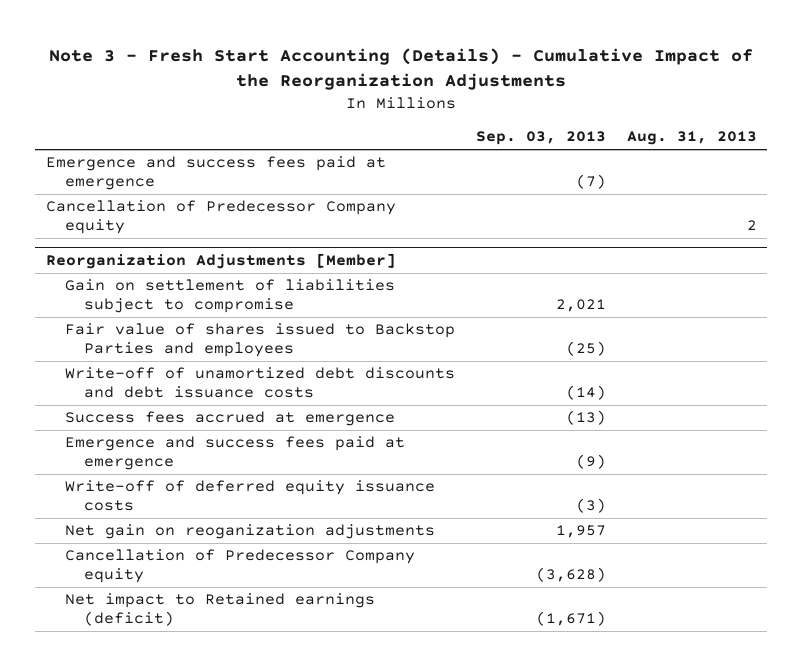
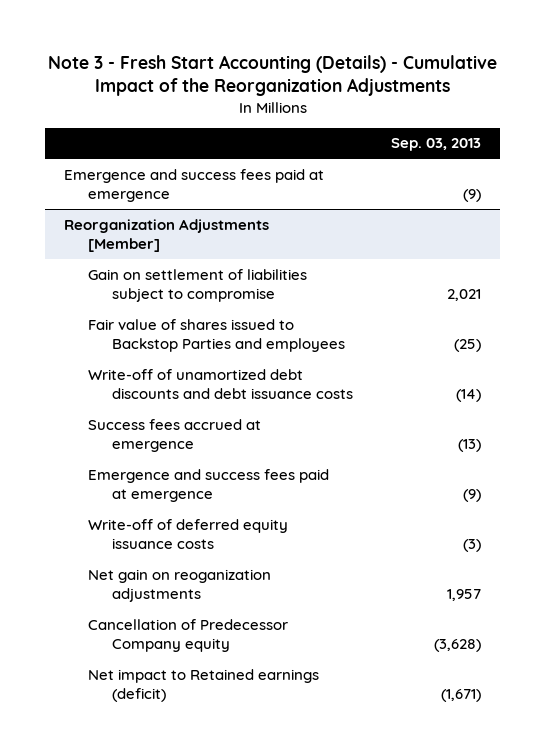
[626,131,757,146] Aug. 31, 2013 -> none
[45,200,396,235] Cancellation of Predecessor Company equity -> none
[575,174,606,190] (7) -> [462,188,481,202] (9)

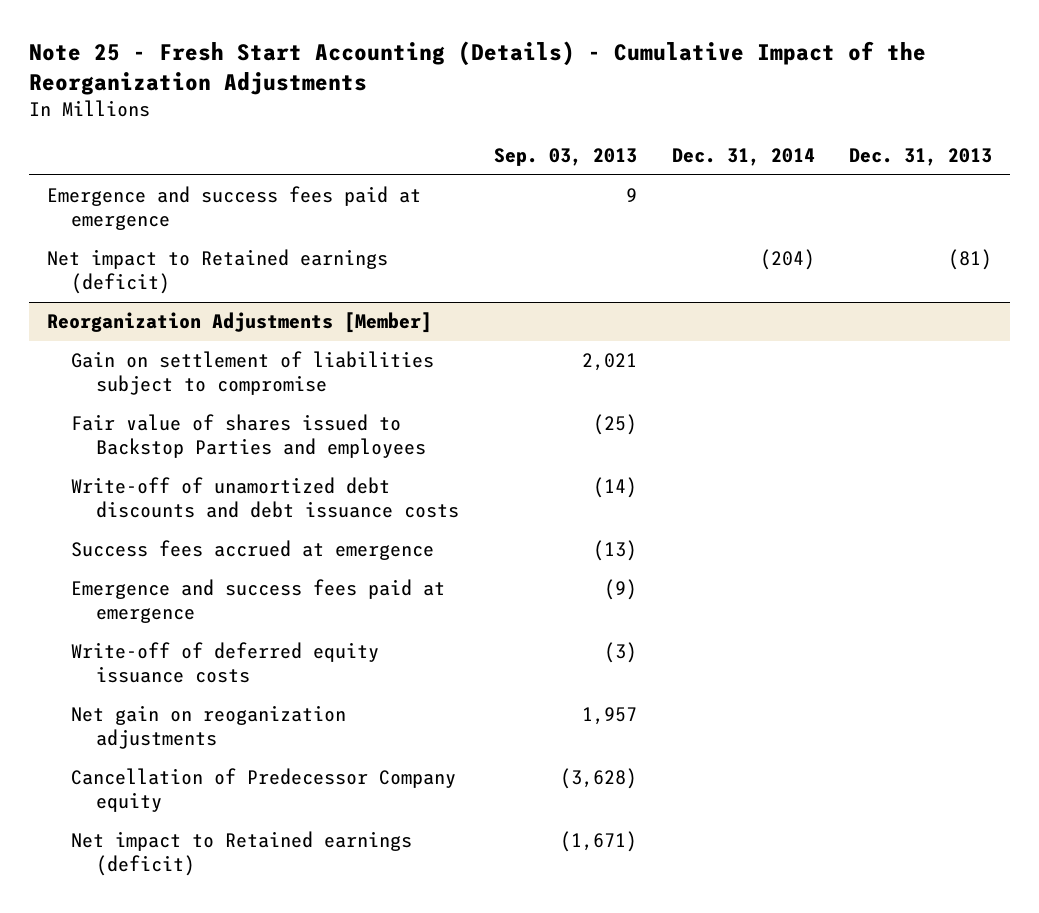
[47,54,497,97] Note 3 - Fresh Start Accounting (Details) - Cumulative Impact of the Reorganization Adjustments -> [29,40,927,95] Note 25 - Fresh Start Accounting (Details) - Cumulative Impact of the Reorganization Adjustments
none -> [671,148,815,167] Dec. 31, 2014
none -> [849,148,993,167] Dec. 31, 2013
[462,188,481,202] (9) -> [625,188,637,203] 9
none -> [46,249,388,295] Net impact to Retained earnings (deficit)

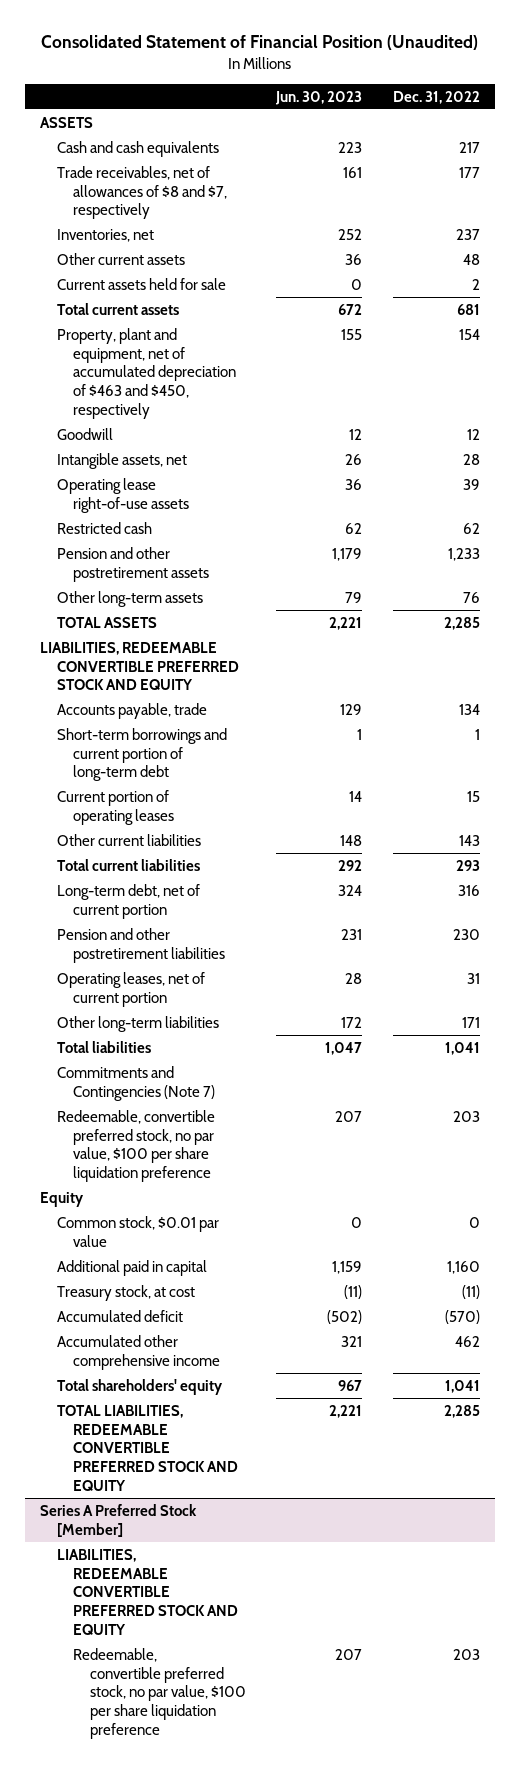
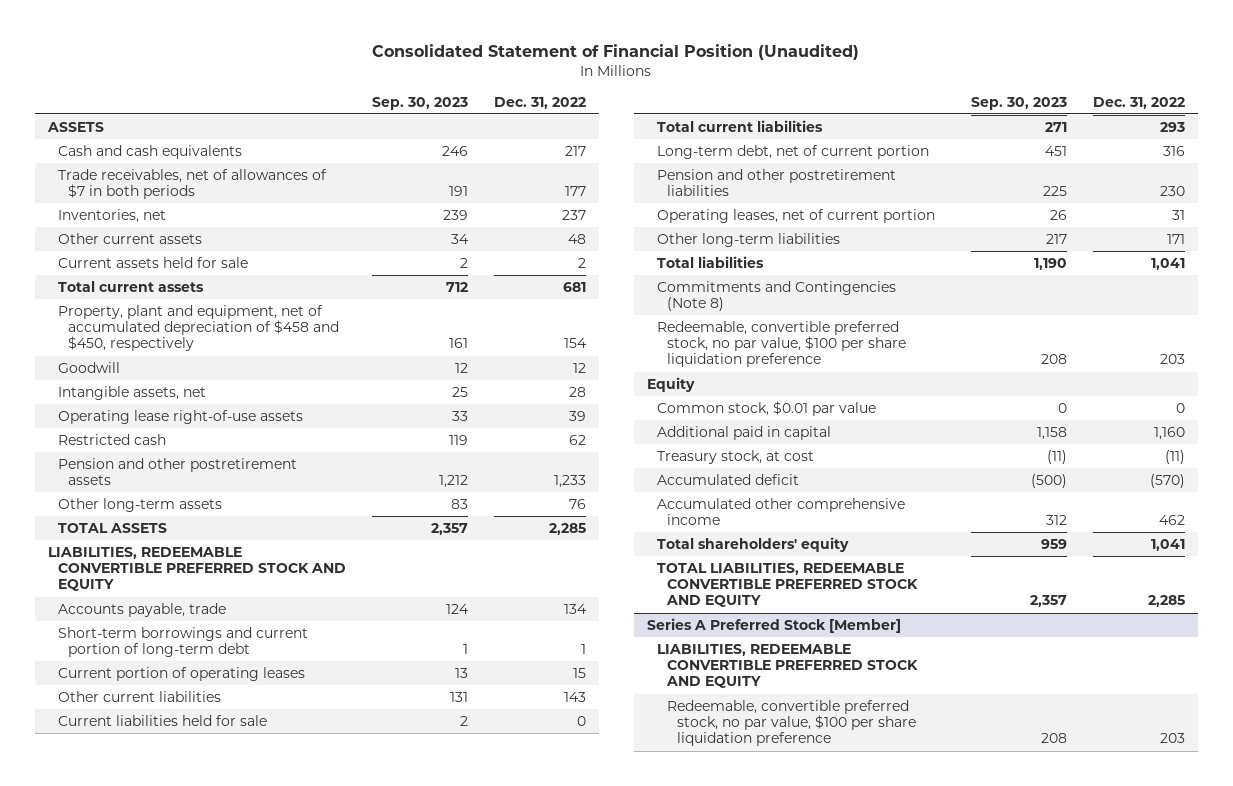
[275,90,363,105] Jun. 30, 2023 -> none
none -> [371,96,468,110] Sep. 30, 2023
[56,165,228,220] Trade receivables, net of allowances of $8 and $7, respectively -> [57,169,327,200] Trade receivables, net of allowances of $7 in both periods
[56,327,237,419] Property, plant and equipment, net of accumulated depreciation of $463 and $450, respectively -> [57,305,339,352] Property, plant and equipment, net of accumulated depreciation of $458 and $450, respectively
none -> [57,715,267,727] Current liabilities held for sale
[56,1065,216,1101] Commitments and Contingencies (Note 7) -> [656,281,896,312] Commitments and Contingencies (Note 8)

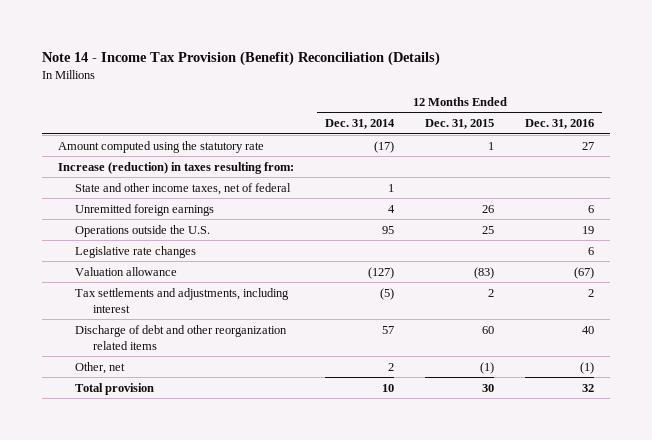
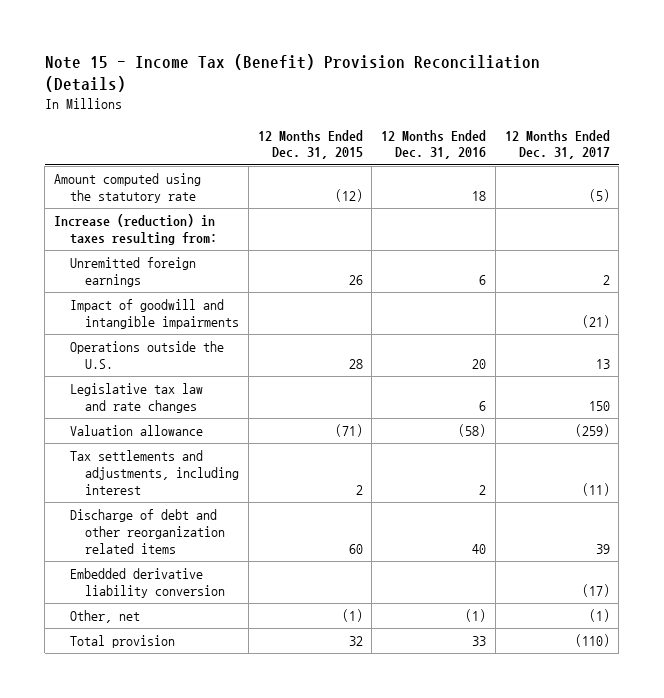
[42,50,441,66] Note 14 - Income Tax Provision (Benefit) Reconciliation (Details) -> [44,53,540,93] Note 15 - Income Tax (Benefit) Provision Reconciliation (Details)
[325,119,396,130] Dec. 31, 2014 -> none
none -> [504,129,610,160] 12 Months Ended Dec. 31, 2017
[488,141,495,150] 1 -> [334,188,363,202] (12)
[582,141,595,150] 27 -> [472,190,487,201] 18
[75,182,292,195] State and other income taxes, net of federal -> none
none -> [69,299,240,329] Impact of goodwill and intangible impairments
[482,225,495,234] 25 -> [348,358,363,369] 28
[582,225,595,234] 19 -> [472,358,487,369] 20
[75,245,197,258] Legislative rate changes -> [69,383,203,413] Legislative tax law and rate changes
[474,266,495,279] (83) -> [334,424,363,438] (71)
[574,266,595,279] (67) -> [458,424,487,438] (58)
none -> [69,568,226,598] Embedded derivative liability conversion
[482,383,495,392] 30 -> [348,636,363,647] 32
[582,383,595,392] 32 -> [472,636,487,647] 33

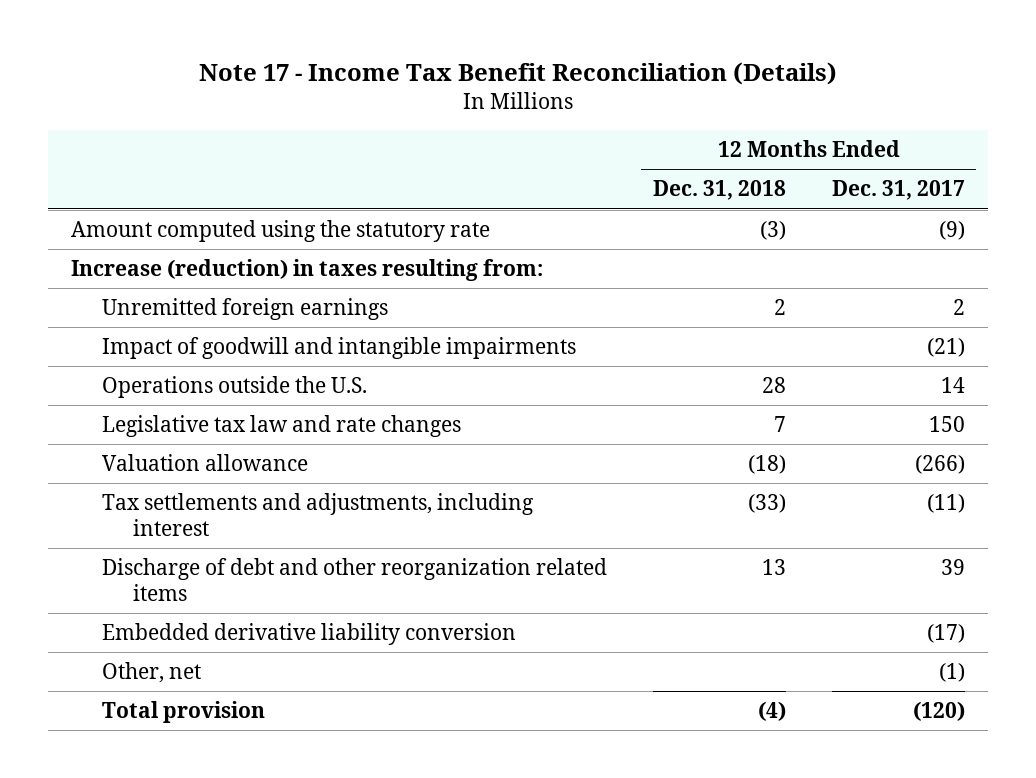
[44,53,540,93] Note 15 - Income Tax (Benefit) Provision Reconciliation (Details) -> [199,61,838,85] Note 17 - Income Tax Benefit Reconciliation (Details)
[257,129,363,160] 12 Months Ended Dec. 31, 2015 -> none
[381,129,487,160] 12 Months Ended Dec. 31, 2016 -> none
none -> [652,180,786,201] Dec. 31, 2018
[588,188,610,202] (5) -> [938,221,965,241] (9)
[595,358,610,369] 13 -> [940,377,965,394] 14
[574,424,610,438] (259) -> [914,455,965,475] (266)
[574,634,610,648] (110) -> [912,701,965,722] (120)

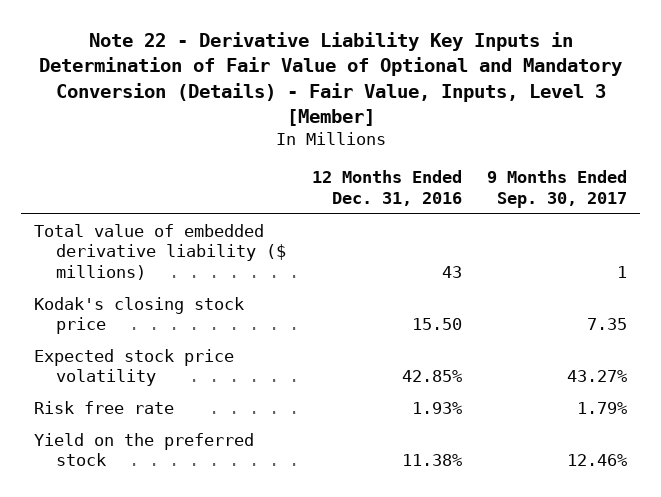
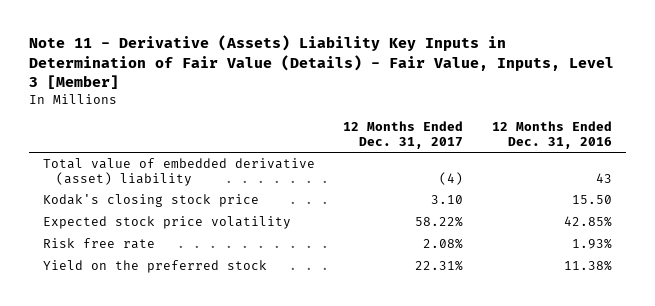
[38,31,622,127] Note 22 - Derivative Liability Key Inputs in Determination of Fair Value of Optional and Mandatory Conversion (Details) - Fair Value, Inputs, Level 3 [Member] -> [28,35,614,89] Note 11 - Derivative (Assets) Liability Key Inputs in Determination of Fair Value (Details) - Fair Value, Inputs, Level 3 [Member]
[487,170,628,208] 9 Months Ended Sep. 30, 2017 -> none
none -> [343,121,464,149] 12 Months Ended Dec. 31, 2017
[34,223,287,280] Total value of embedded derivative liability ($ millions) -> [43,158,316,186] Total value of embedded derivative (asset) liability

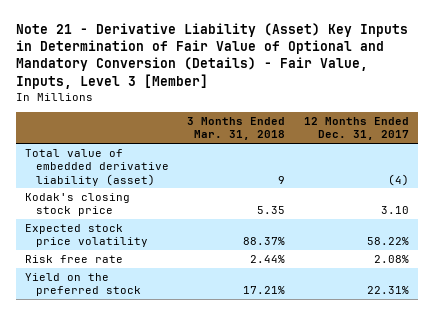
[28,35,614,89] Note 11 - Derivative (Assets) Liability Key Inputs in Determination of Fair Value (Details) - Fair Value, Inputs, Level 3 [Member] -> [16,22,409,89] Note 21 - Derivative Liability (Asset) Key Inputs in Determination of Fair Value of Optional and Mandatory Conversion (Details) - Fair Value, Inputs, Level 3 [Member]
[491,121,612,149] 12 Months Ended Dec. 31, 2016 -> none
none -> [187,116,286,141] 3 Months Ended Mar. 31, 2018
[43,158,316,186] Total value of embedded derivative (asset) liability -> [25,149,169,186] Total value of embedded derivative liability (asset)

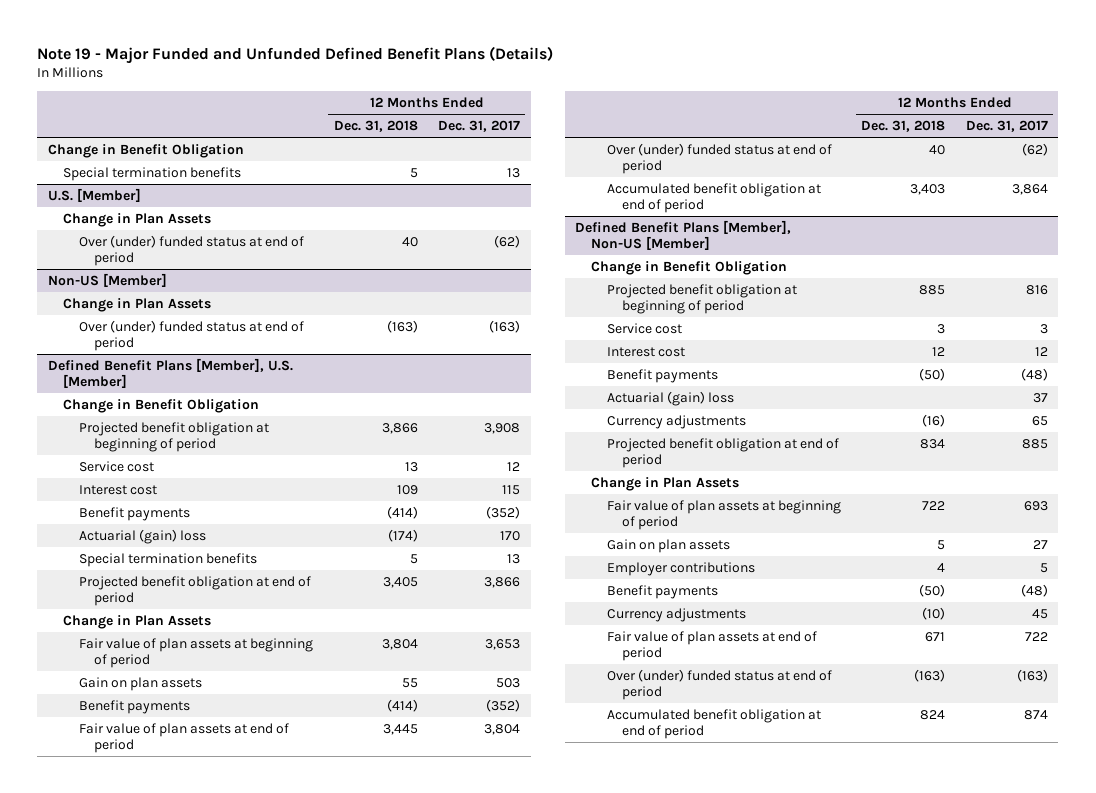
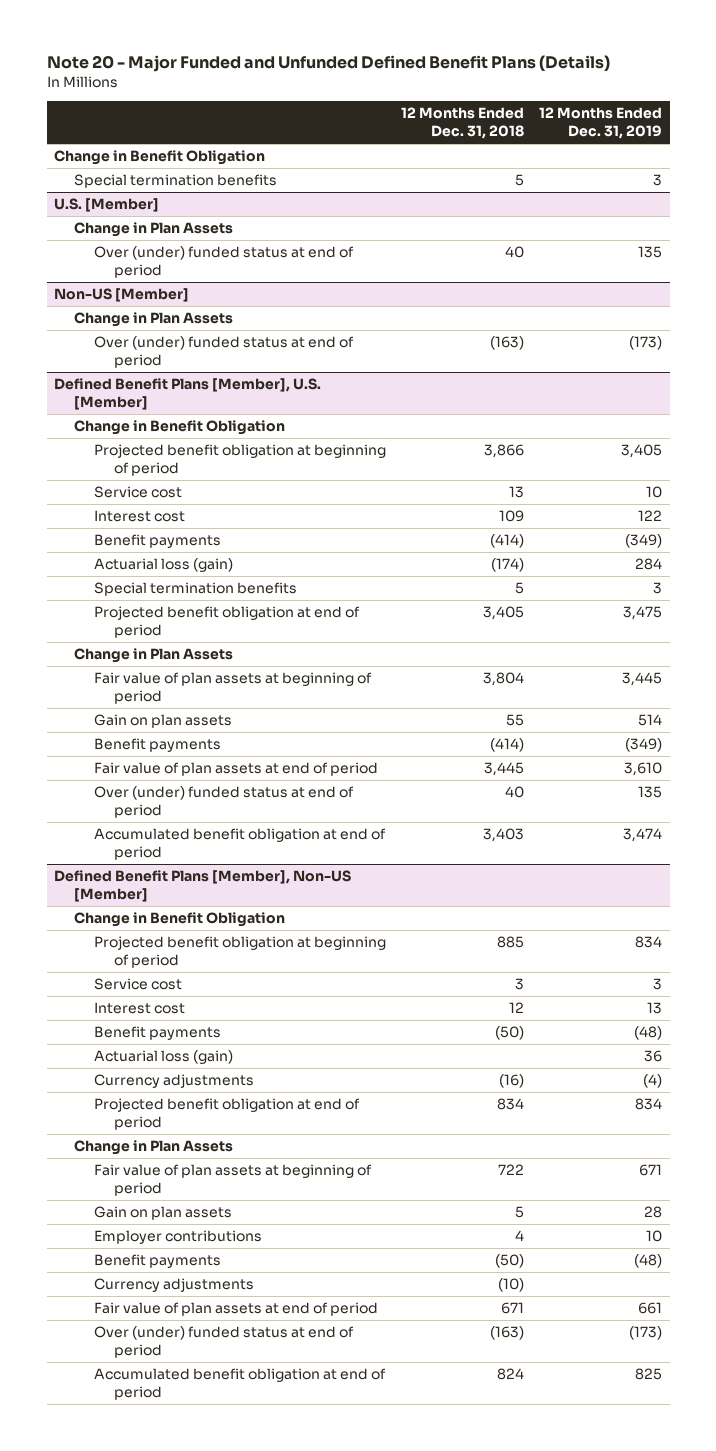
[37,45,554,64] Note 19 - Major Funded and Unfunded Defined Benefit Plans (Details) -> [46,55,610,73] Note 20 - Major Funded and Unfunded Defined Benefit Plans (Details)
[438,120,521,133] Dec. 31, 2017 -> none
none -> [539,107,663,140] 12 Months Ended Dec. 31, 2019
[78,528,206,544] Actuarial (gain) loss -> [94,557,234,572] Actuarial loss (gain)
[606,390,734,406] Actuarial (gain) loss -> [94,1049,234,1064] Actuarial loss (gain)

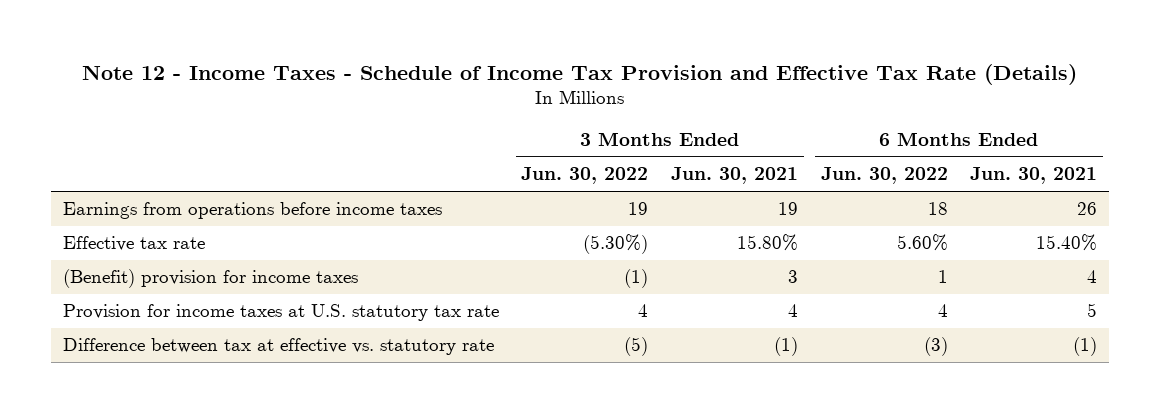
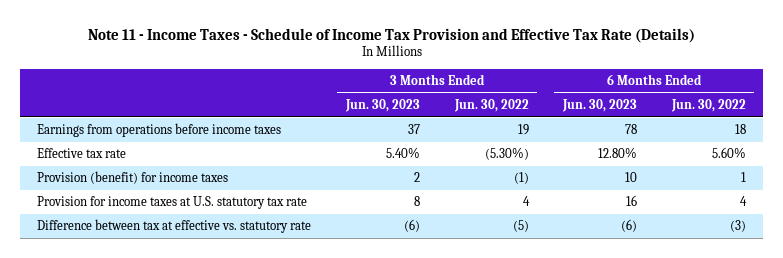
[82,63,1078,85] Note 12 - Income Taxes - Schedule of Income Tax Provision and Effective Tax Rate (Details) -> [87,27,695,43] Note 11 - Income Taxes - Schedule of Income Tax Provision and Effective Tax Rate (Details)
[671,167,799,185] Jun. 30, 2021 -> none
[970,167,1098,185] Jun. 30, 2021 -> none
none -> [344,98,420,112] Jun. 30, 2023
none -> [562,98,638,112] Jun. 30, 2023
[62,269,358,289] (Benefit) provision for income taxes -> [37,171,229,185] Provision (benefit) for income taxes

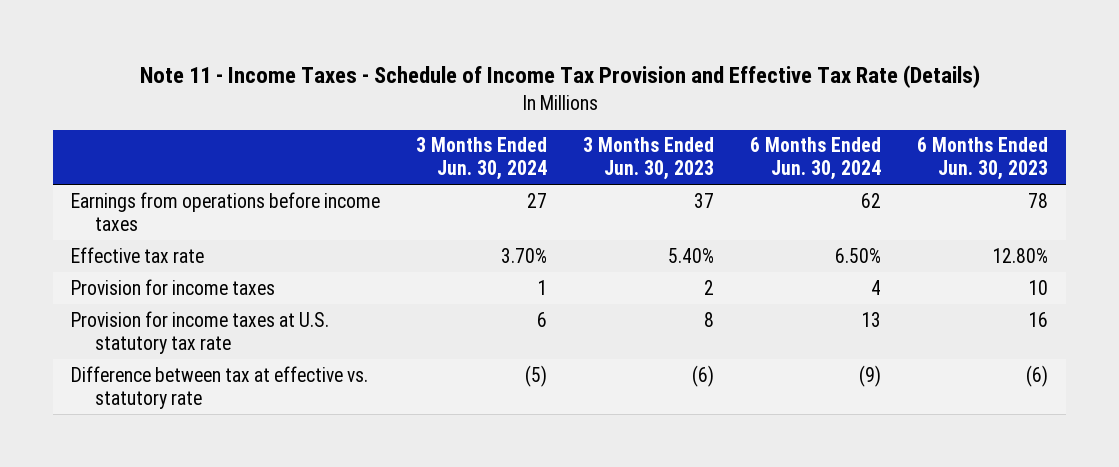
[453,98,529,112] Jun. 30, 2022 -> none
[670,98,746,112] Jun. 30, 2022 -> none
none -> [415,137,547,181] 3 Months Ended Jun. 30, 2024
none -> [750,137,882,181] 6 Months Ended Jun. 30, 2024
[37,171,229,185] Provision (benefit) for income taxes -> [70,278,275,295] Provision for income taxes

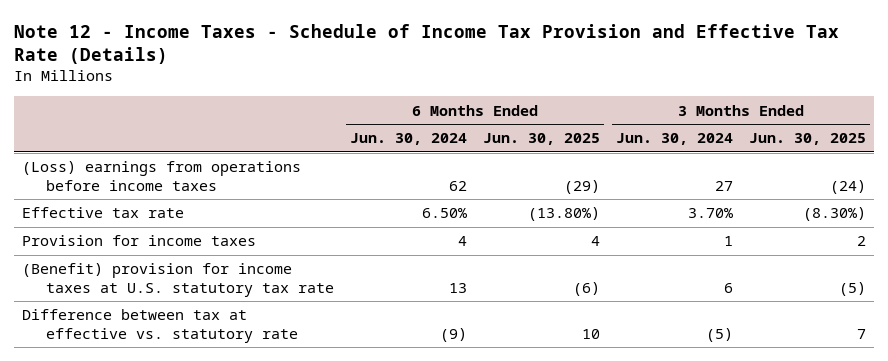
[139,65,980,89] Note 11 - Income Taxes - Schedule of Income Tax Provision and Effective Tax Rate (Details) -> [14,23,840,64] Note 12 - Income Taxes - Schedule of Income Tax Provision and Effective Tax Rate (Details)
[583,137,715,181] 3 Months Ended Jun. 30, 2023 -> none
[917,137,1049,181] 6 Months Ended Jun. 30, 2023 -> none
none -> [482,133,600,146] Jun. 30, 2025
none -> [748,133,866,146] Jun. 30, 2025
[70,191,380,231] Earnings from operations before income taxes -> [22,161,302,191] (Loss) earnings from operations before income taxes
[70,310,329,354] Provision for income taxes at U.S. statutory tax rate -> [22,263,334,297] (Benefit) provision for income taxes at U.S. statutory tax rate

